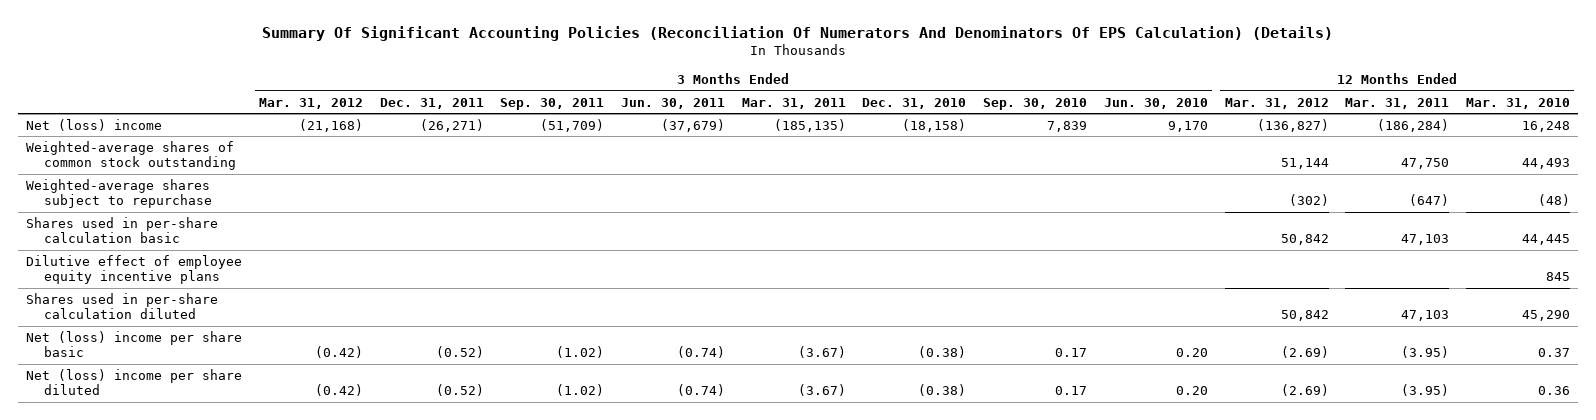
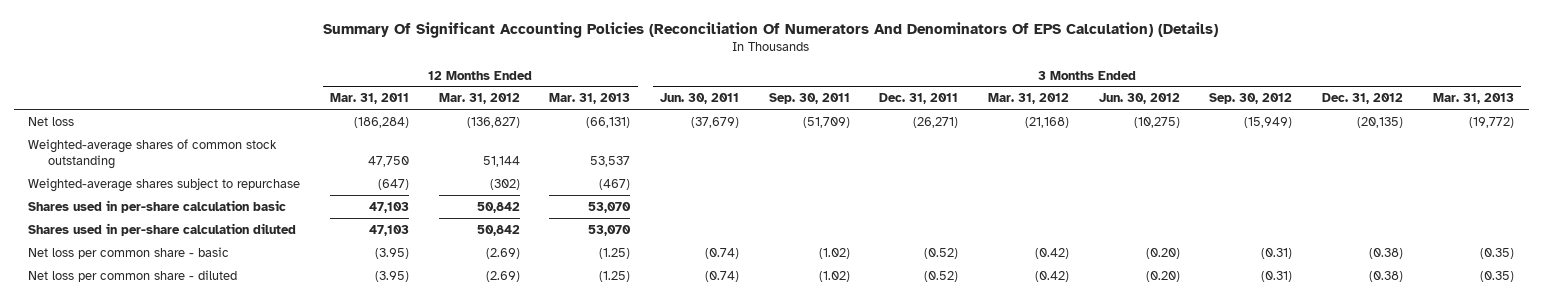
[741,97,846,109] Mar. 31, 2011 -> none
[862,97,967,109] Dec. 31, 2010 -> none
[983,97,1088,110] Sep. 30, 2010 -> none
[1103,97,1208,109] Jun. 30, 2010 -> none
[1465,97,1570,109] Mar. 31, 2010 -> none
none -> [549,93,631,105] Mar. 31, 2013
none -> [1098,93,1180,105] Jun. 30, 2012
none -> [1209,93,1293,105] Sep. 30, 2012
none -> [1322,93,1404,105] Dec. 31, 2012
none -> [1432,93,1514,105] Mar. 31, 2013
[26,118,163,131] Net (loss) income -> [28,116,75,126] Net loss
[26,254,243,285] Dilutive effect of employee equity incentive plans -> none
[26,330,243,358] Net (loss) income per share basic -> [28,246,230,259] Net loss per common share - basic
[26,368,243,396] Net (loss) income per share diluted -> [28,269,238,282] Net loss per common share - diluted

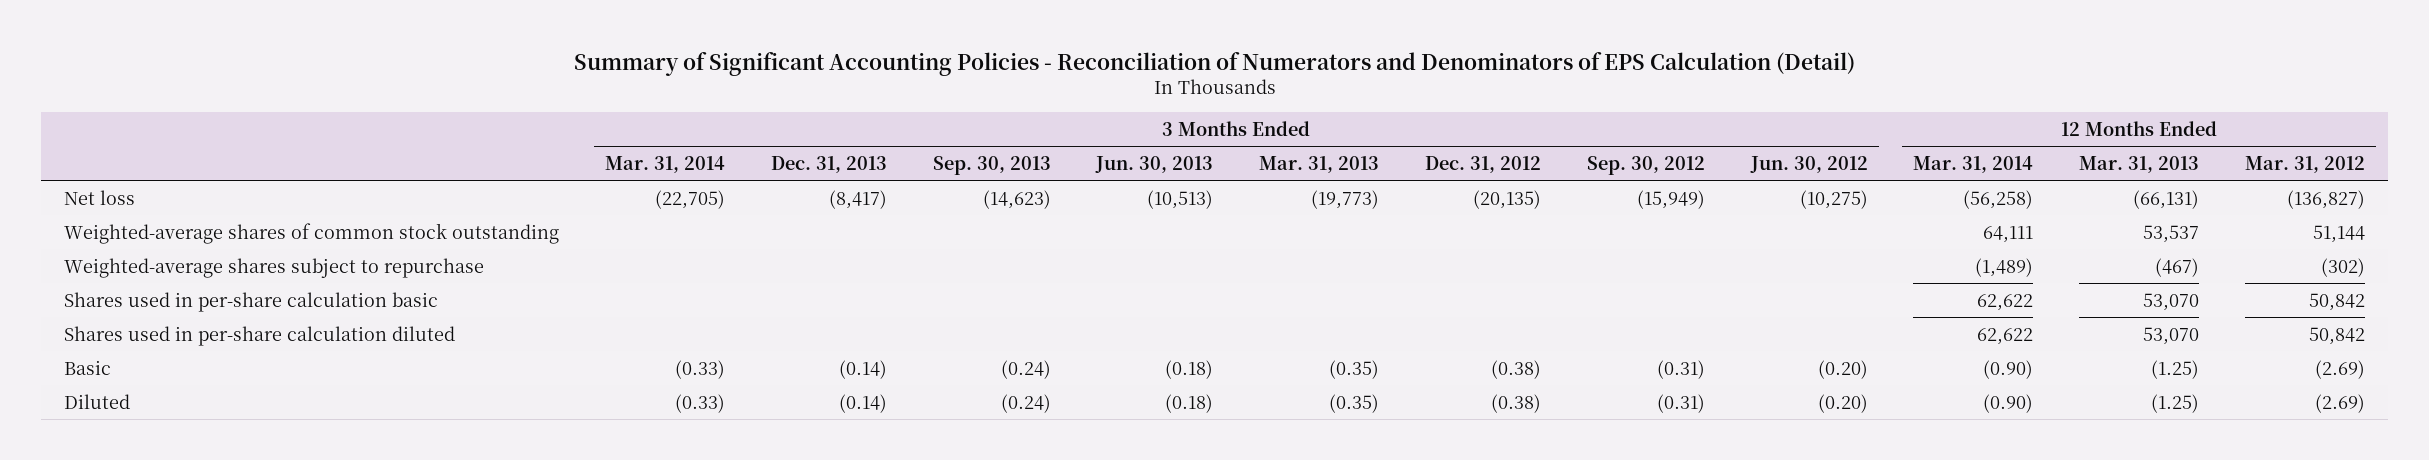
[323,21,1219,38] Summary Of Significant Accounting Policies (Reconciliation Of Numerators And Denominators Of EPS Calculation) (Details) -> [573,51,1855,76] Summary of Significant Accounting Policies - Reconciliation of Numerators and Denominators of EPS Calculation (Detail)
[330,93,410,105] Mar. 31, 2011 -> none
[660,93,740,105] Jun. 30, 2011 -> none
[768,93,850,105] Sep. 30, 2011 -> none
[879,93,959,105] Dec. 31, 2011 -> none
[988,93,1070,105] Mar. 31, 2012 -> none
none -> [604,156,725,174] Mar. 31, 2014
none -> [770,156,887,174] Dec. 31, 2013
none -> [932,156,1051,176] Sep. 30, 2013
none -> [1095,156,1214,174] Jun. 30, 2013
none -> [1913,156,2034,174] Mar. 31, 2014
[1468,116,1514,128] (19,772) -> [1311,189,1380,209] (19,773)
[28,246,230,259] Net loss per common share - basic -> [64,359,112,375] Basic
[28,269,238,282] Net loss per common share - diluted -> [64,393,131,409] Diluted

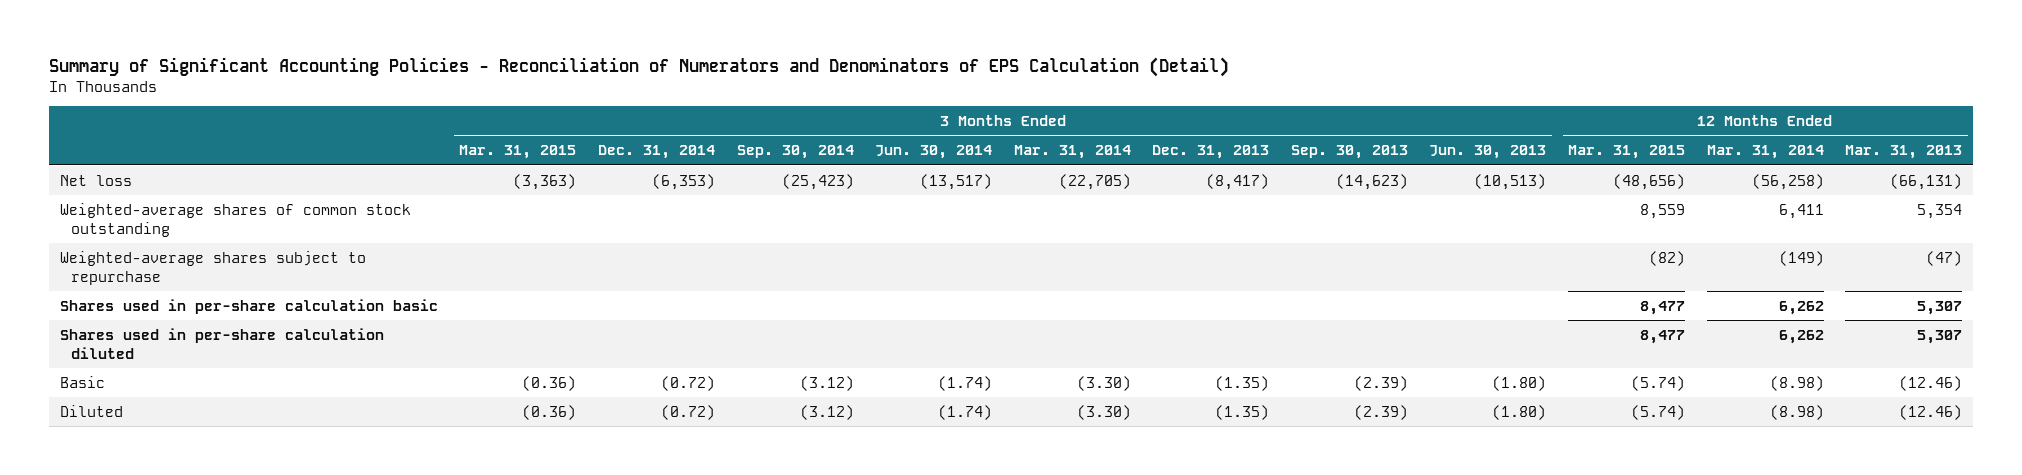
[1259,156,1380,174] Mar. 31, 2013 -> none
[1424,156,1541,174] Dec. 31, 2012 -> none
[1586,156,1705,176] Sep. 30, 2012 -> none
[1749,156,1868,174] Jun. 30, 2012 -> none
[2244,156,2365,174] Mar. 31, 2012 -> none
none -> [459,145,577,160] Mar. 31, 2015
none -> [597,145,715,160] Dec. 31, 2014
none -> [736,145,854,160] Sep. 30, 2014
none -> [875,145,993,160] Jun. 30, 2014
none -> [1568,145,1686,160] Mar. 31, 2015
[1983,225,2034,243] 64,111 -> [1778,203,1824,219] 6,411
[2143,224,2200,243] 53,537 -> [1917,203,1963,219] 5,354
[1975,257,2034,277] (1,489) -> [1778,250,1824,266] (149)
[2155,257,2200,277] (467) -> [1926,250,1963,266] (47)
[1977,293,2034,311] 62,622 -> [1778,300,1824,315] 6,262
[2143,292,2200,311] 53,070 -> [1917,300,1963,315] 5,307
[1977,327,2034,345] 62,622 -> [1778,329,1824,344] 6,262
[2143,326,2200,345] 53,070 -> [1917,329,1963,344] 5,307
[674,359,725,379] (0.33) -> [1076,375,1131,391] (3.30)
[838,359,887,379] (0.14) -> [1215,375,1270,391] (1.35)
[1000,359,1051,379] (0.24) -> [1353,375,1408,391] (2.39)
[1165,359,1214,379] (0.18) -> [1492,375,1547,391] (1.80)
[1983,359,2034,379] (0.90) -> [1769,375,1824,391] (8.98)
[2151,359,2200,379] (1.25) -> [1899,375,1963,391] (12.46)
[674,393,725,413] (0.33) -> [1076,404,1131,420] (3.30)
[838,393,887,413] (0.14) -> [1215,404,1270,420] (1.35)
[1000,393,1051,413] (0.24) -> [1353,404,1408,420] (2.39)
[1165,393,1214,413] (0.18) -> [1492,404,1547,420] (1.80)
[1983,393,2034,413] (0.90) -> [1769,404,1824,420] (8.98)
[2151,393,2200,413] (1.25) -> [1899,404,1963,420] (12.46)

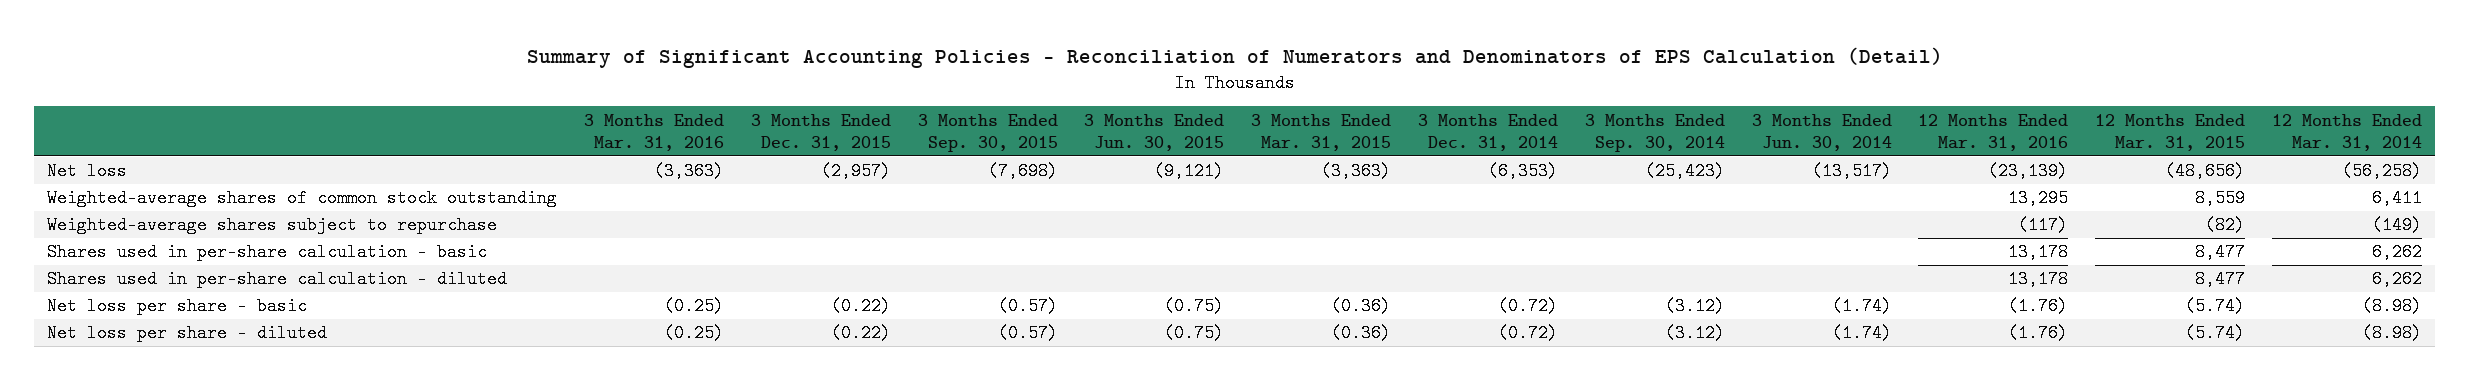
[1013,145,1131,160] Mar. 31, 2014 -> none
[1152,145,1270,160] Dec. 31, 2013 -> none
[1290,145,1408,160] Sep. 30, 2013 -> none
[1429,145,1547,160] Jun. 30, 2013 -> none
[1845,145,1963,160] Mar. 31, 2013 -> none
none -> [584,113,725,151] 3 Months Ended Mar. 31, 2016
none -> [750,113,891,151] 3 Months Ended Dec. 31, 2015
none -> [917,113,1058,152] 3 Months Ended Sep. 30, 2015
none -> [1084,113,1225,151] 3 Months Ended Jun. 30, 2015
none -> [1918,113,2069,151] 12 Months Ended Mar. 31, 2016
[59,298,438,314] Shares used in per-share calculation basic -> [47,243,488,262] Shares used in per-share calculation - basic
[59,327,384,359] Shares used in per-share calculation diluted -> [47,270,508,289] Shares used in per-share calculation - diluted
[59,375,105,388] Basic -> [47,297,308,316] Net loss per share - basic
[59,404,123,417] Diluted -> [47,324,328,343] Net loss per share - diluted

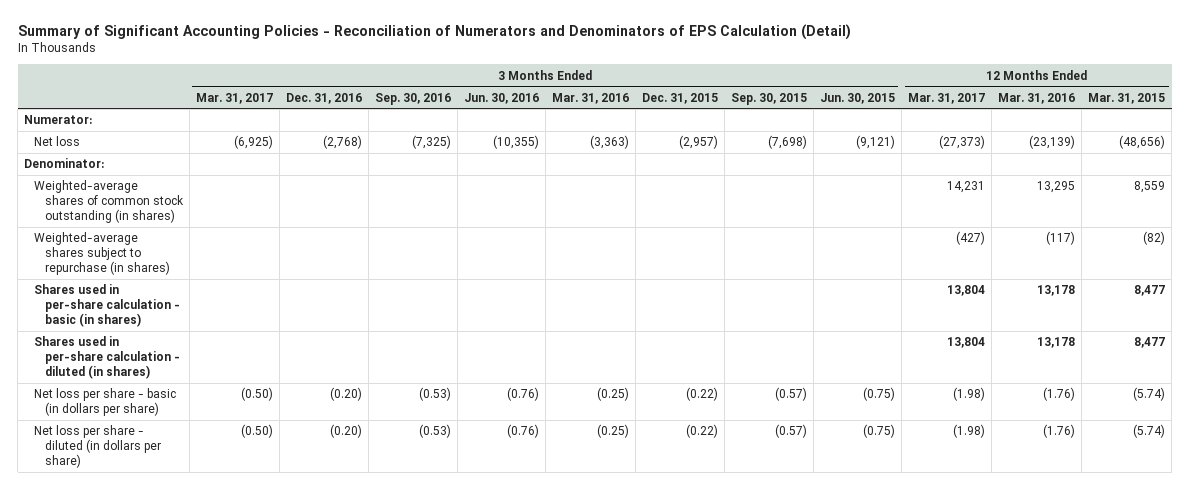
[1251,113,1392,151] 3 Months Ended Mar. 31, 2015 -> none
[1418,113,1559,151] 3 Months Ended Dec. 31, 2014 -> none
[1584,113,1725,152] 3 Months Ended Sep. 30, 2014 -> none
[1751,113,1892,151] 3 Months Ended Jun. 30, 2014 -> none
[2272,113,2423,151] 12 Months Ended Mar. 31, 2014 -> none
none -> [195,92,273,104] Mar. 31, 2017
none -> [285,92,362,104] Dec. 31, 2016
none -> [374,92,451,105] Sep. 30, 2016
none -> [463,92,539,104] Jun. 30, 2016
none -> [908,92,986,104] Mar. 31, 2017
none -> [24,115,93,125] Numerator:
none -> [24,158,105,169] Denominator:
[47,189,558,208] Weighted-average shares of common stock outstanding -> [34,180,184,224] Weighted-average shares of common stock outstanding (in shares)
[47,216,498,235] Weighted-average shares subject to repurchase -> [34,232,170,276] Weighted-average shares subject to repurchase (in shares)
[47,243,488,262] Shares used in per-share calculation - basic -> [34,284,180,328] Shares used in per-share calculation - basic (in shares)
[47,270,508,289] Shares used in per-share calculation - diluted -> [34,336,180,380] Shares used in per-share calculation - diluted (in shares)
[47,297,308,316] Net loss per share - basic -> [34,388,177,417] Net loss per share - basic (in dollars per share)
[47,324,328,343] Net loss per share - diluted -> [34,425,161,469] Net loss per share - diluted (in dollars per share)

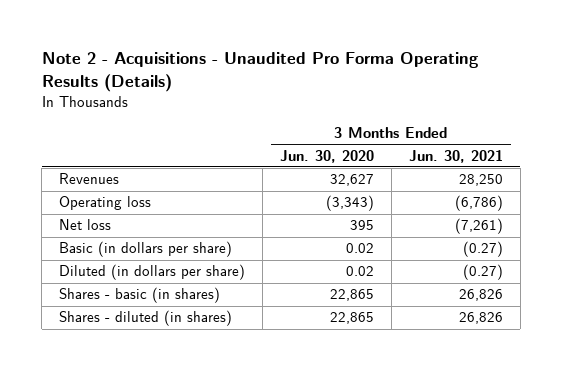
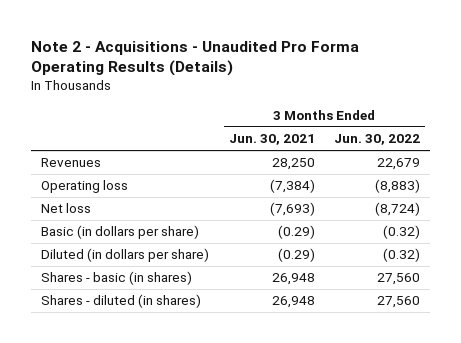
[279,149,374,163] Jun. 30, 2020 -> none
none -> [334,134,421,146] Jun. 30, 2022
[454,195,503,212] (6,786) -> [269,179,315,194] (7,384)
[454,218,503,235] (7,261) -> [269,202,315,217] (7,693)
[462,241,503,258] (0.27) -> [277,225,315,240] (0.29)
[462,264,503,281] (0.27) -> [277,248,315,263] (0.29)
[458,289,503,302] 26,826 -> [271,273,315,286] 26,948
[458,312,503,325] 26,826 -> [271,296,315,309] 26,948

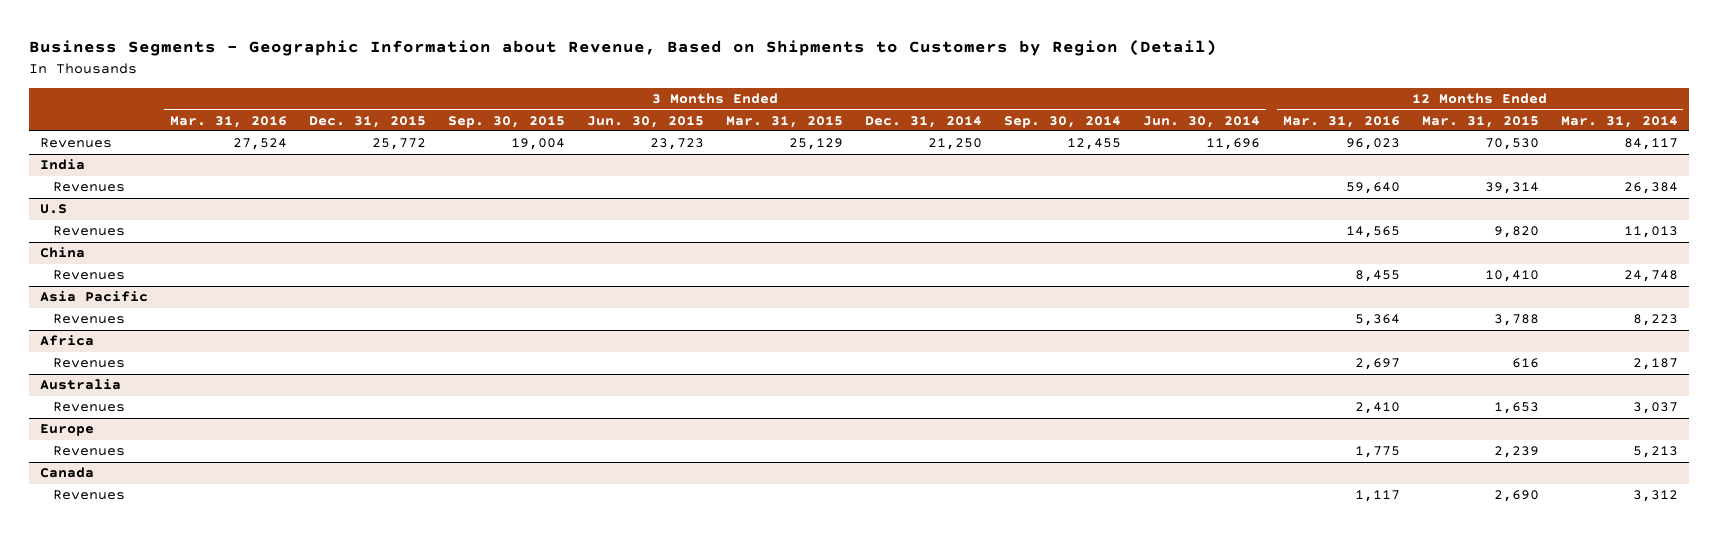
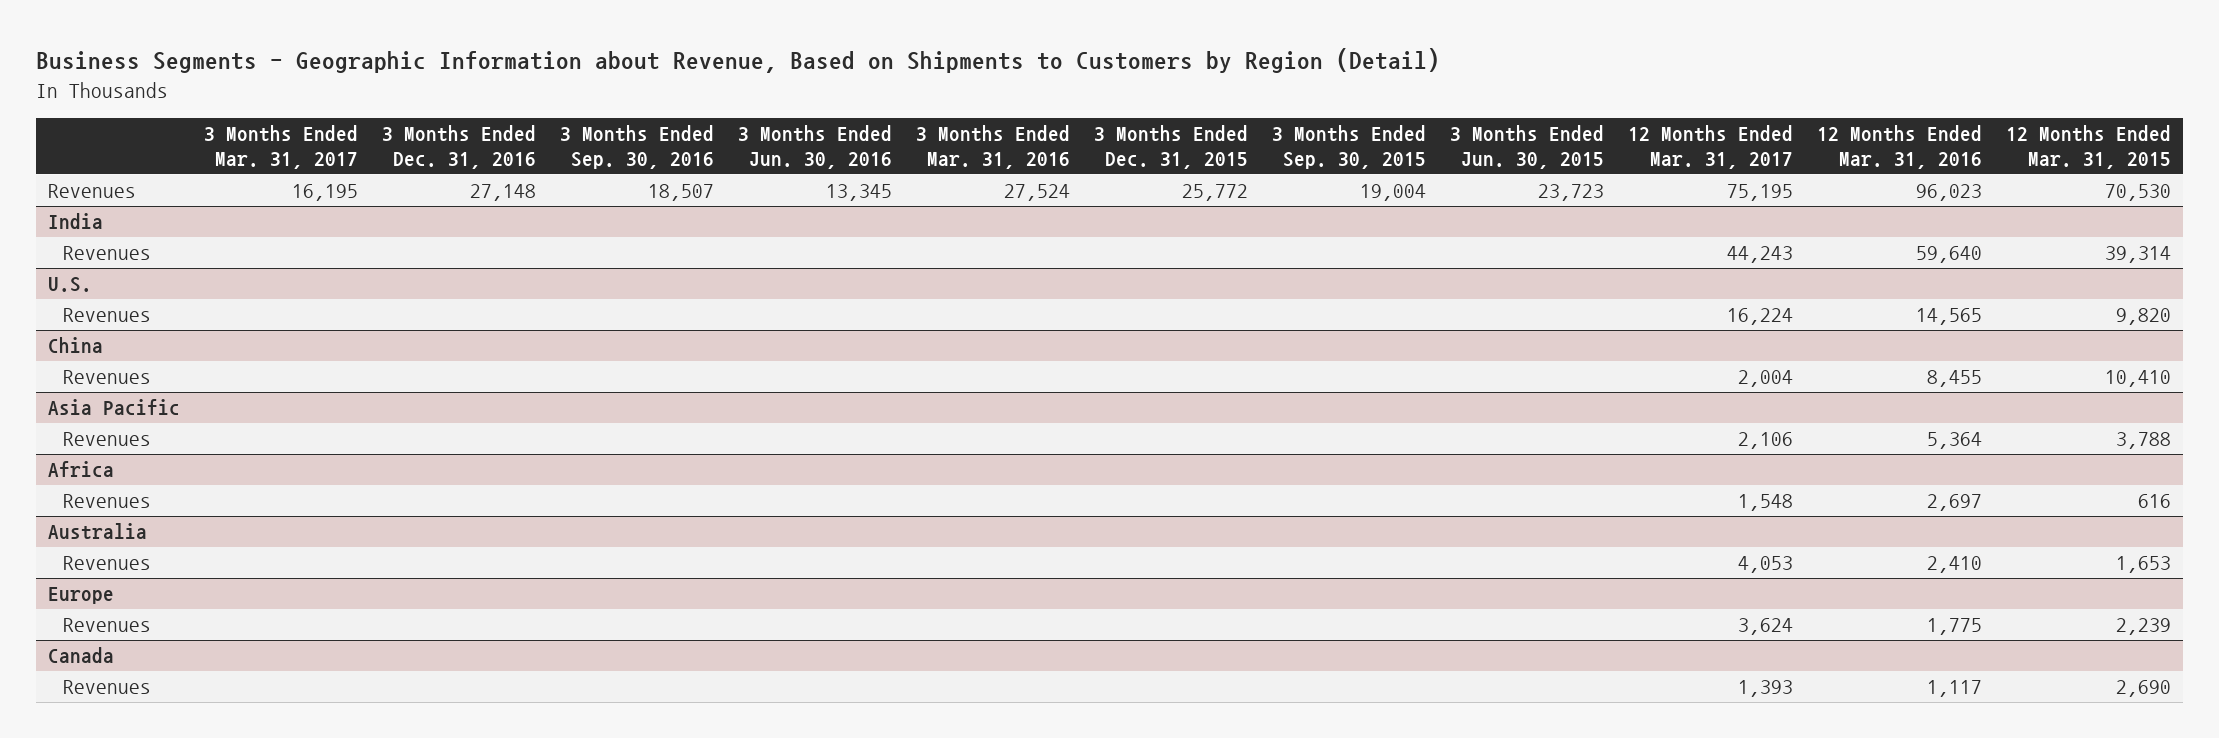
[726,115,844,128] Mar. 31, 2015 -> none
[865,115,983,128] Dec. 31, 2014 -> none
[1004,115,1122,128] Sep. 30, 2014 -> none
[1143,115,1261,128] Jun. 30, 2014 -> none
[1560,115,1678,128] Mar. 31, 2014 -> none
none -> [203,125,358,170] 3 Months Ended Mar. 31, 2017
none -> [381,125,536,170] 3 Months Ended Dec. 31, 2016
none -> [559,125,714,170] 3 Months Ended Sep. 30, 2016
none -> [737,125,892,170] 3 Months Ended Jun. 30, 2016
none -> [1628,125,1794,170] 12 Months Ended Mar. 31, 2017
[39,204,67,215] U.S -> [47,277,92,293] U.S.

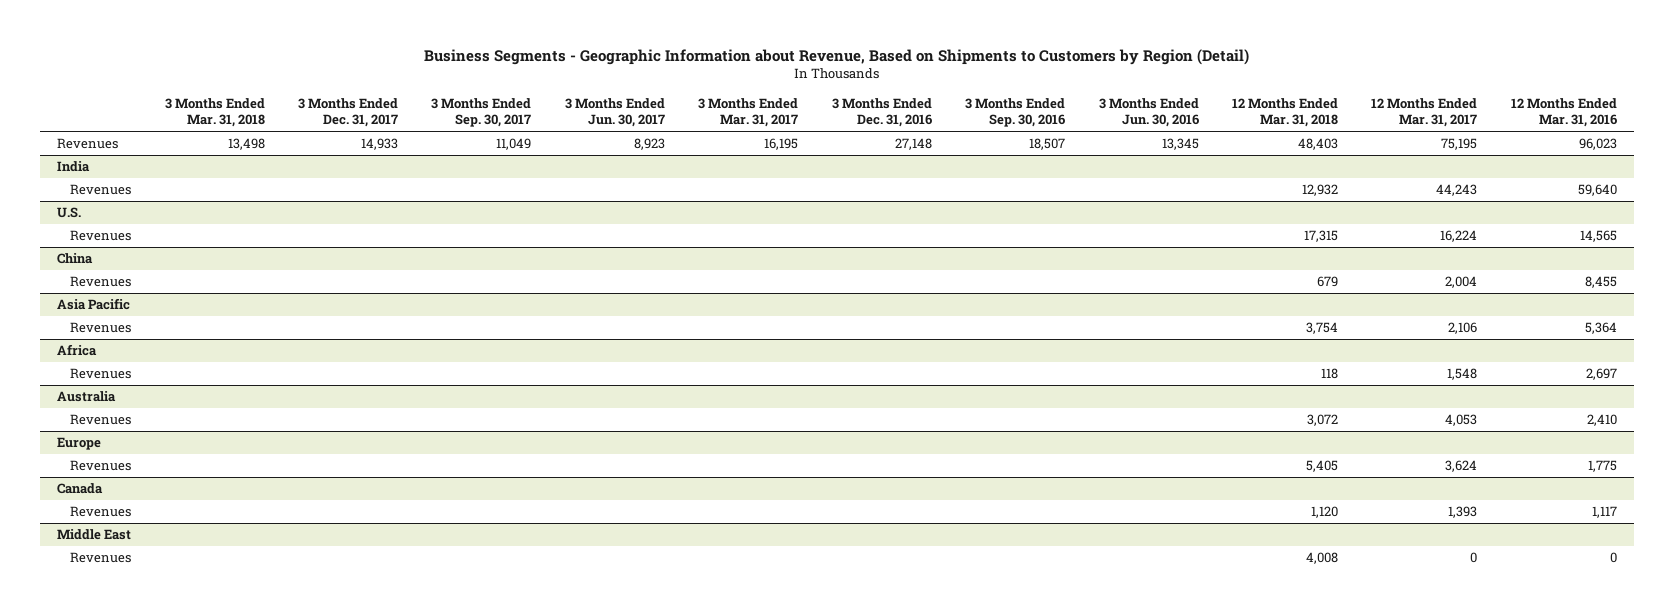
[915,125,1070,170] 3 Months Ended Mar. 31, 2016 -> none
[1094,125,1249,170] 3 Months Ended Dec. 31, 2015 -> none
[1272,125,1427,170] 3 Months Ended Sep. 30, 2015 -> none
[1450,125,1605,170] 3 Months Ended Jun. 30, 2015 -> none
[2006,125,2172,170] 12 Months Ended Mar. 31, 2015 -> none
none -> [164,97,265,128] 3 Months Ended Mar. 31, 2018
none -> [297,97,398,128] 3 Months Ended Dec. 31, 2017
none -> [431,97,532,128] 3 Months Ended Sep. 30, 2017
none -> [564,97,665,128] 3 Months Ended Jun. 30, 2017
none -> [1231,97,1338,128] 12 Months Ended Mar. 31, 2018
none -> [57,529,132,541] Middle East
none -> [69,552,131,564] Revenues

